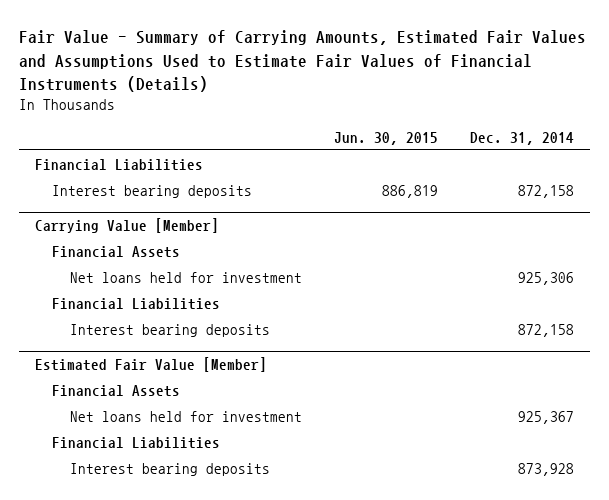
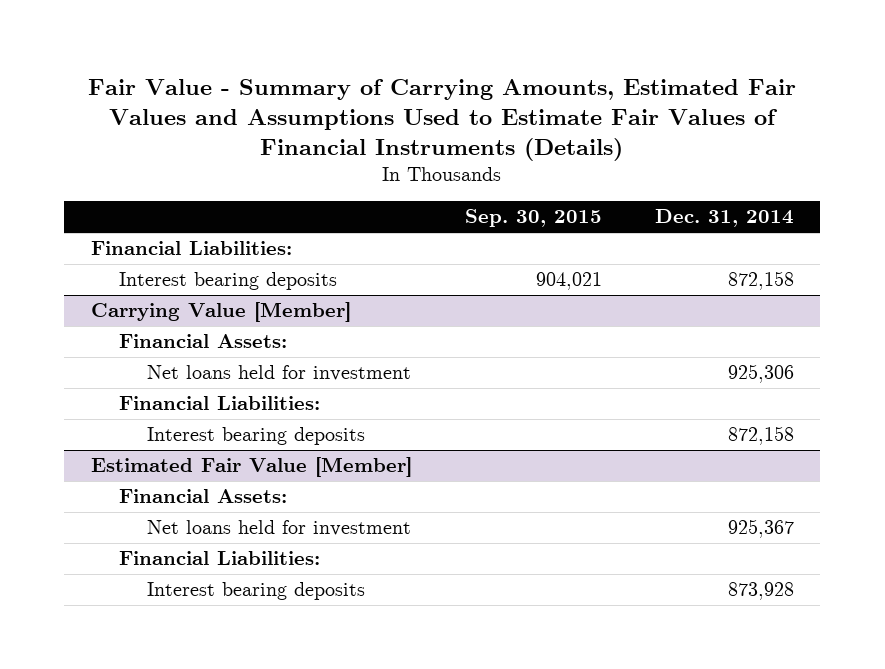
[333,131,438,145] Jun. 30, 2015 -> none
none -> [464,209,602,228] Sep. 30, 2015
[35,158,204,171] Financial Liabilities -> [90,241,292,256] Financial Liabilities:
[52,245,181,258] Financial Assets -> [118,334,287,349] Financial Assets:
[52,297,221,310] Financial Liabilities -> [118,396,320,411] Financial Liabilities:
[52,384,181,397] Financial Assets -> [118,489,287,504] Financial Assets:
[52,436,221,449] Financial Liabilities -> [118,551,320,566] Financial Liabilities:

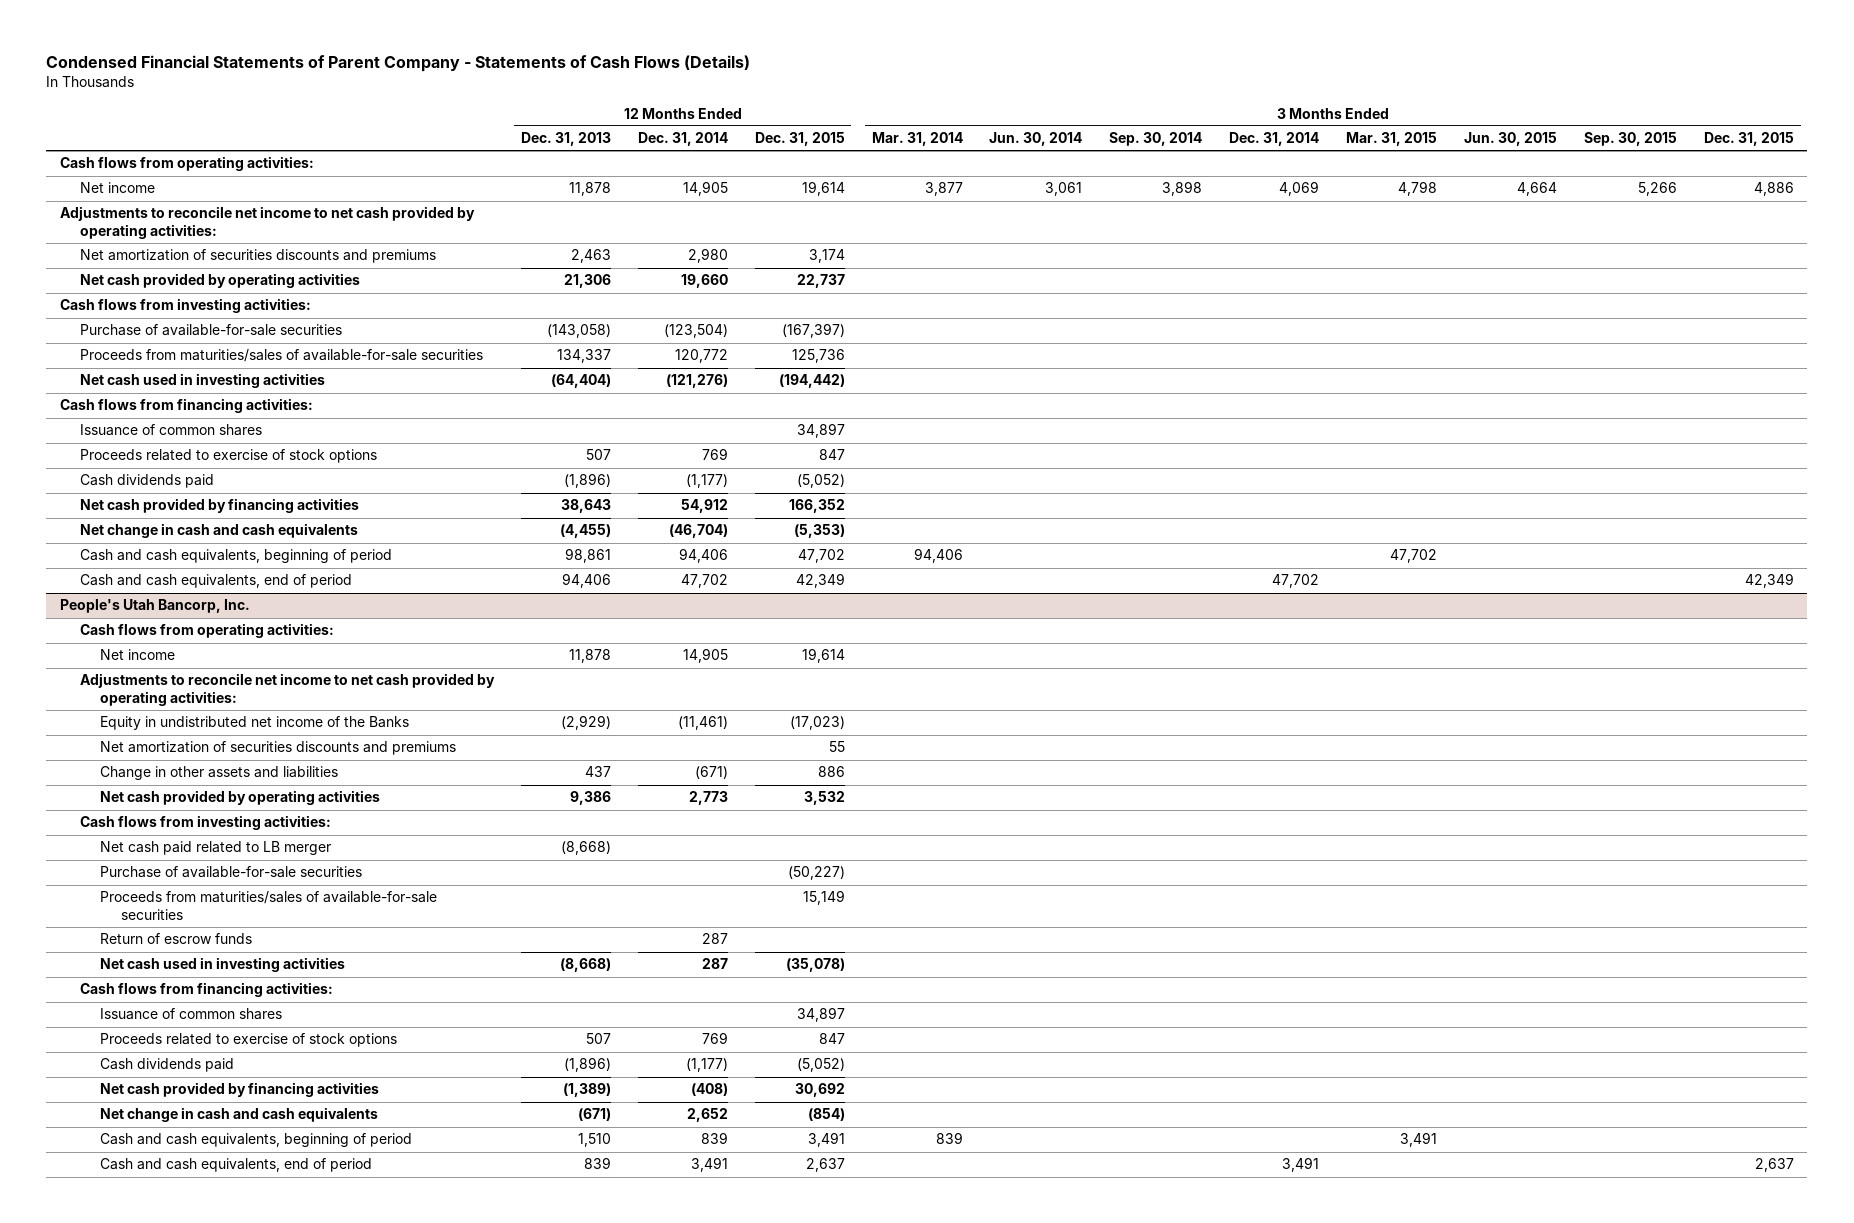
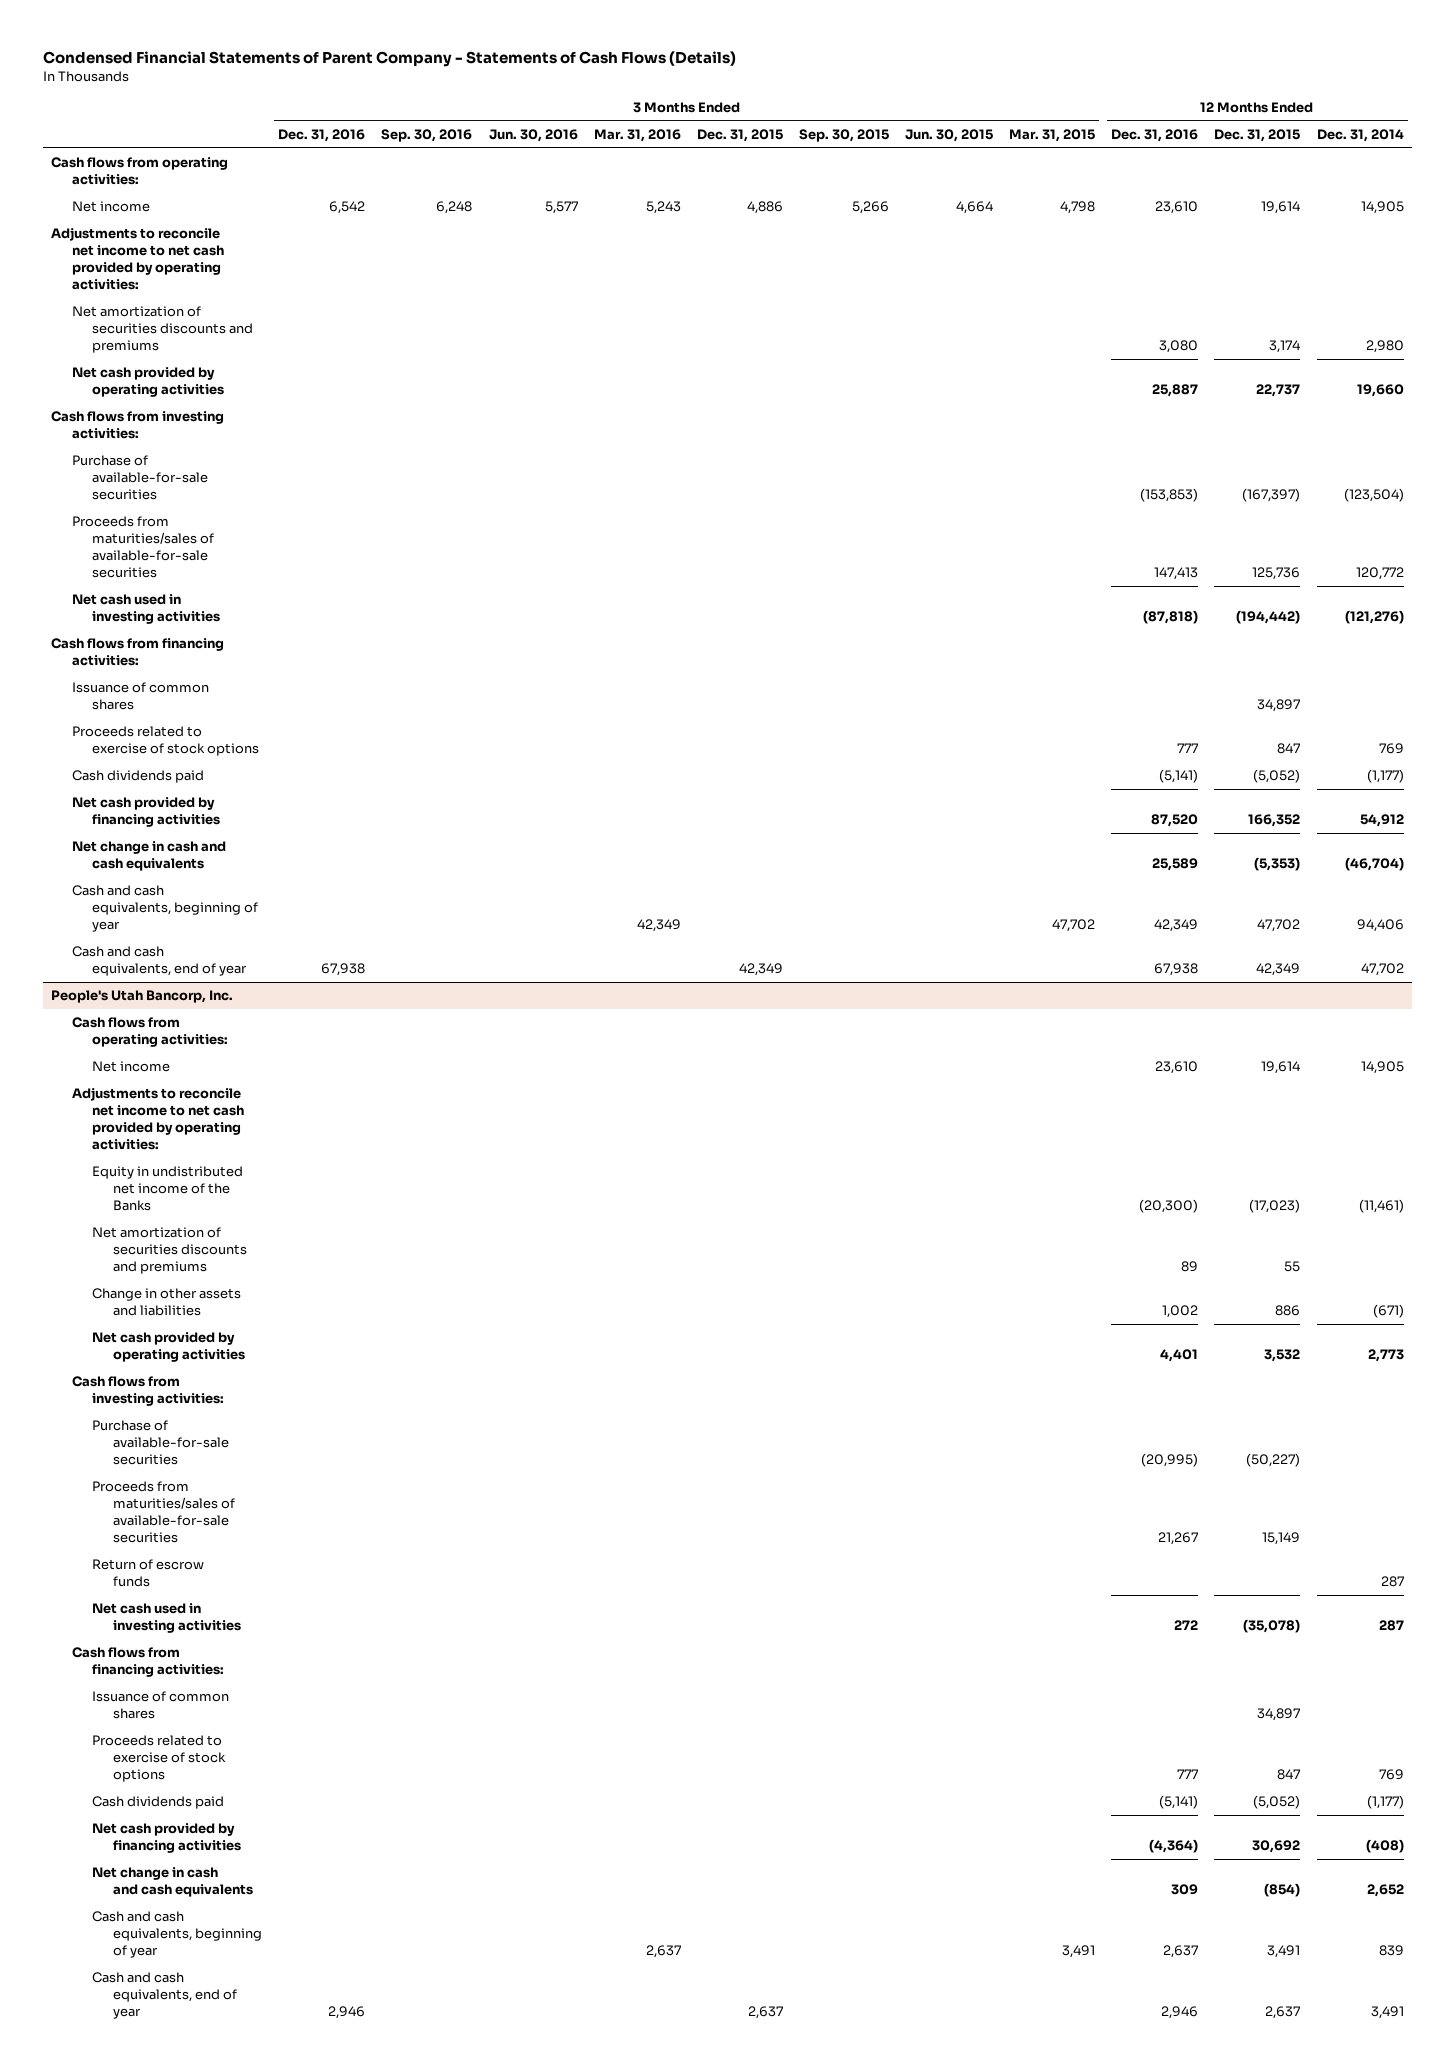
[520,132,611,147] Dec. 31, 2013 -> none
[871,132,963,147] Mar. 31, 2014 -> none
[989,132,1083,147] Jun. 30, 2014 -> none
[1109,132,1203,147] Sep. 30, 2014 -> none
[1229,132,1320,147] Dec. 31, 2014 -> none
none -> [278,129,366,143] Dec. 31, 2016
none -> [381,129,473,143] Sep. 30, 2016
none -> [488,129,578,143] Jun. 30, 2016
none -> [593,129,681,143] Mar. 31, 2016
none -> [1111,129,1199,143] Dec. 31, 2016
[80,549,393,564] Cash and cash equivalents, beginning of period -> [71,885,259,933] Cash and cash equivalents, beginning of year
[80,574,353,589] Cash and cash equivalents, end of period -> [71,946,248,977] Cash and cash equivalents, end of year
[100,841,332,856] Net cash paid related to LB merger -> none
[100,1133,413,1148] Cash and cash equivalents, beginning of period -> [92,1911,263,1959] Cash and cash equivalents, beginning of year
[100,1158,373,1173] Cash and cash equivalents, end of period -> [92,1972,238,2020] Cash and cash equivalents, end of year

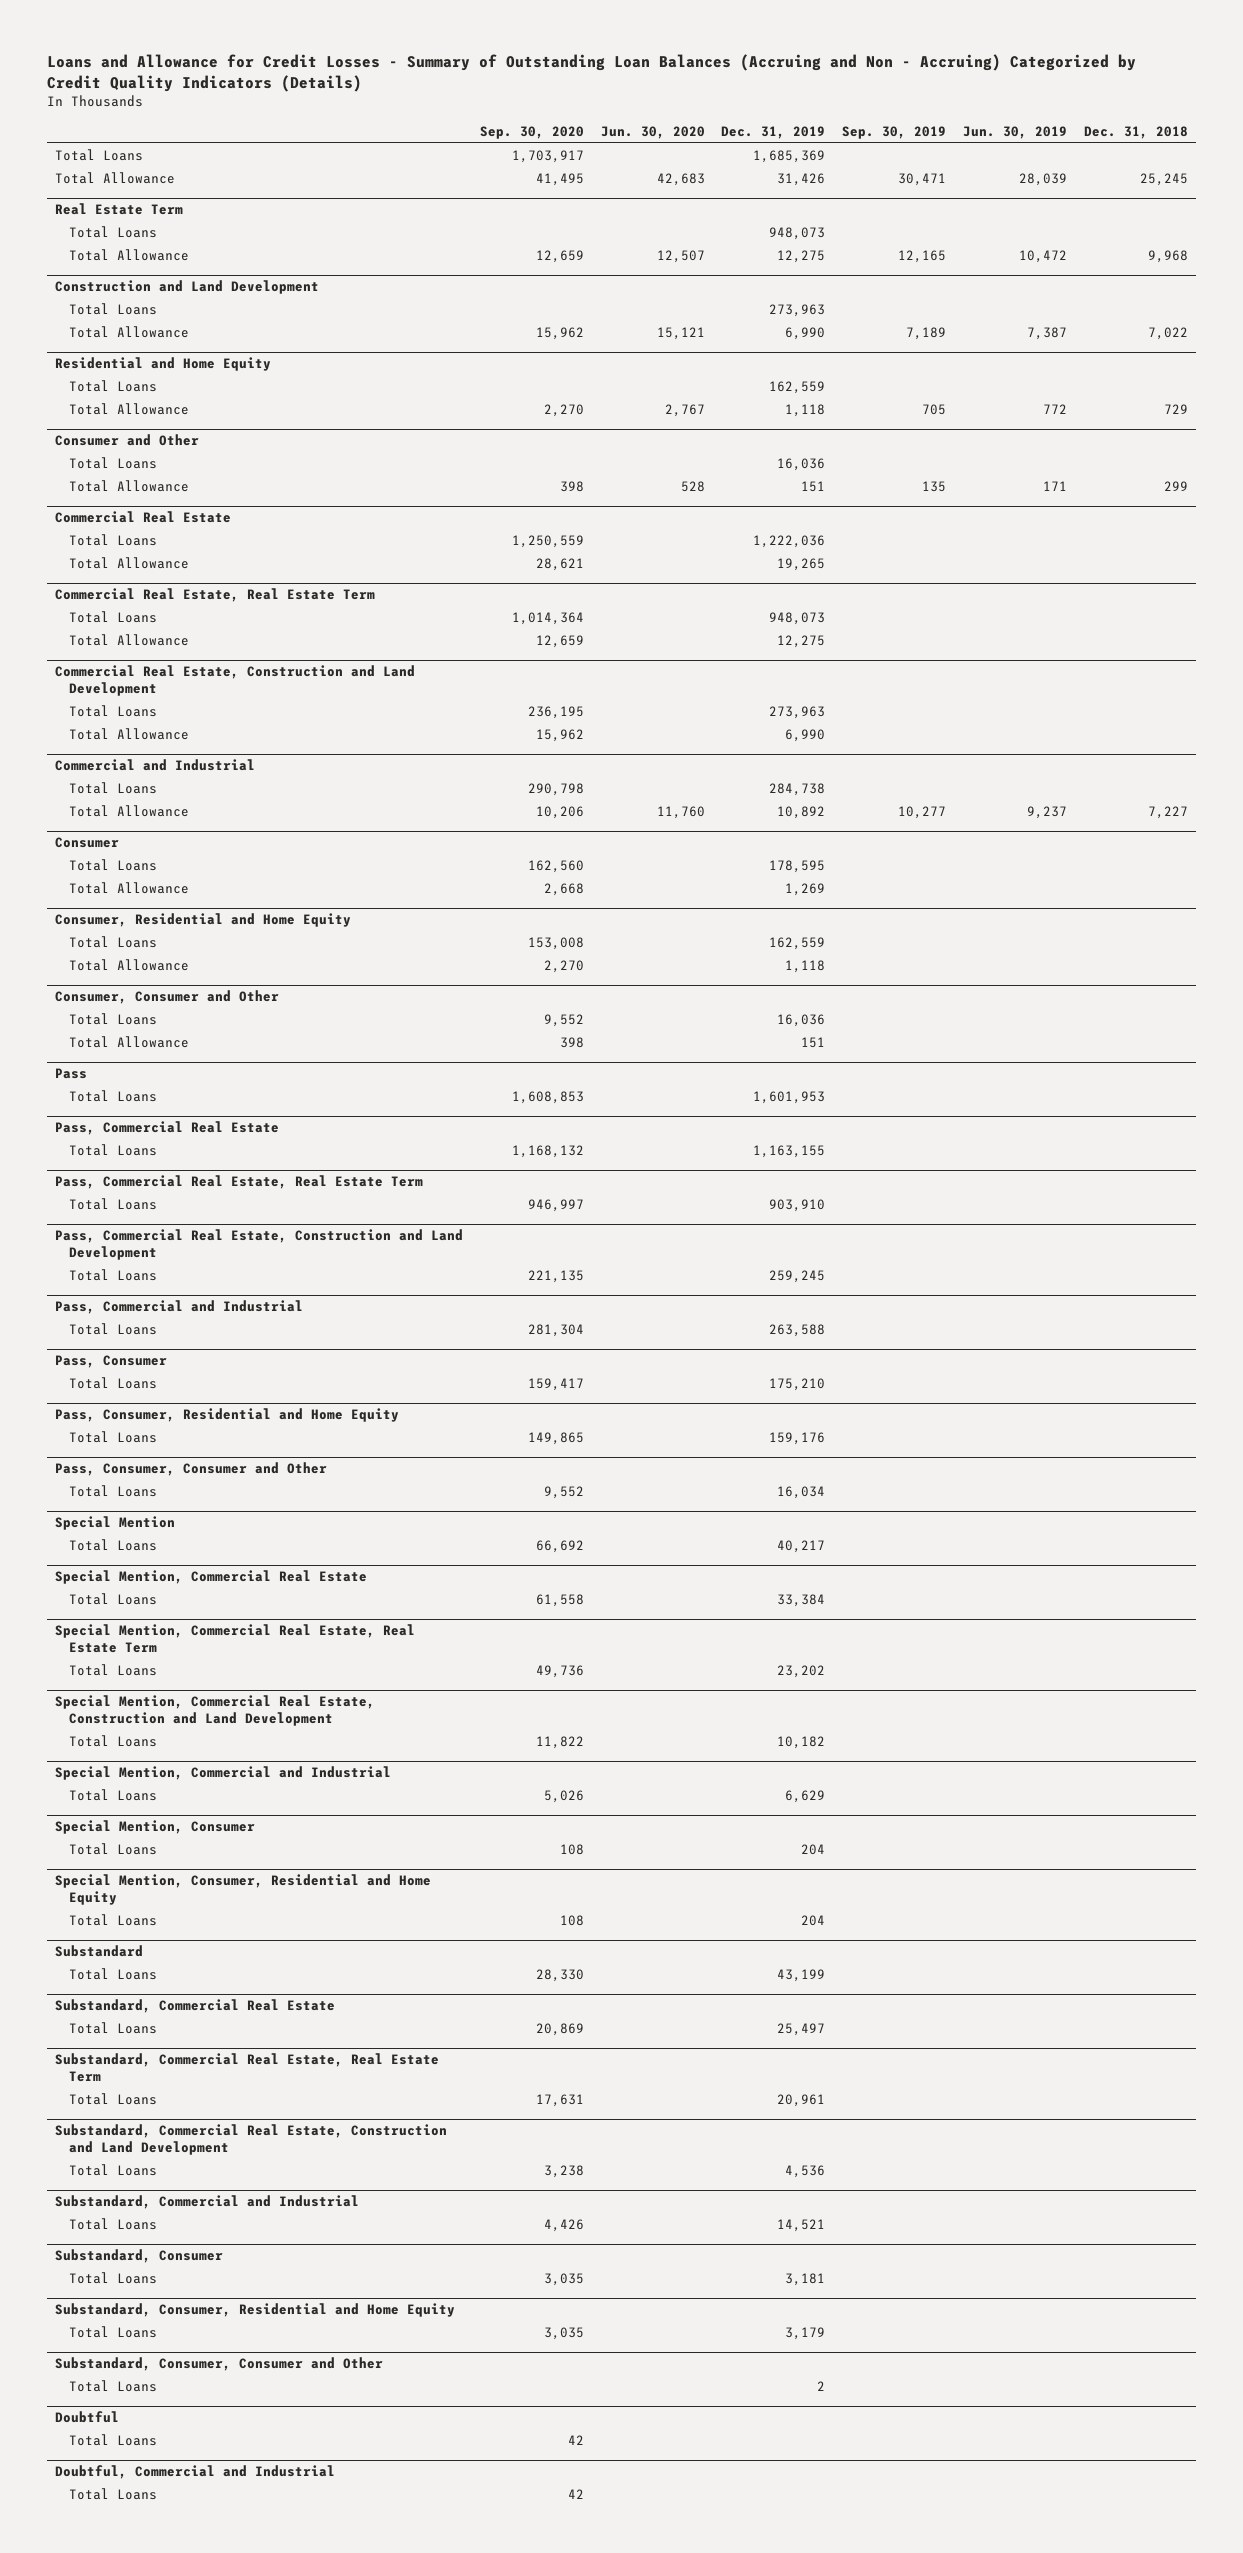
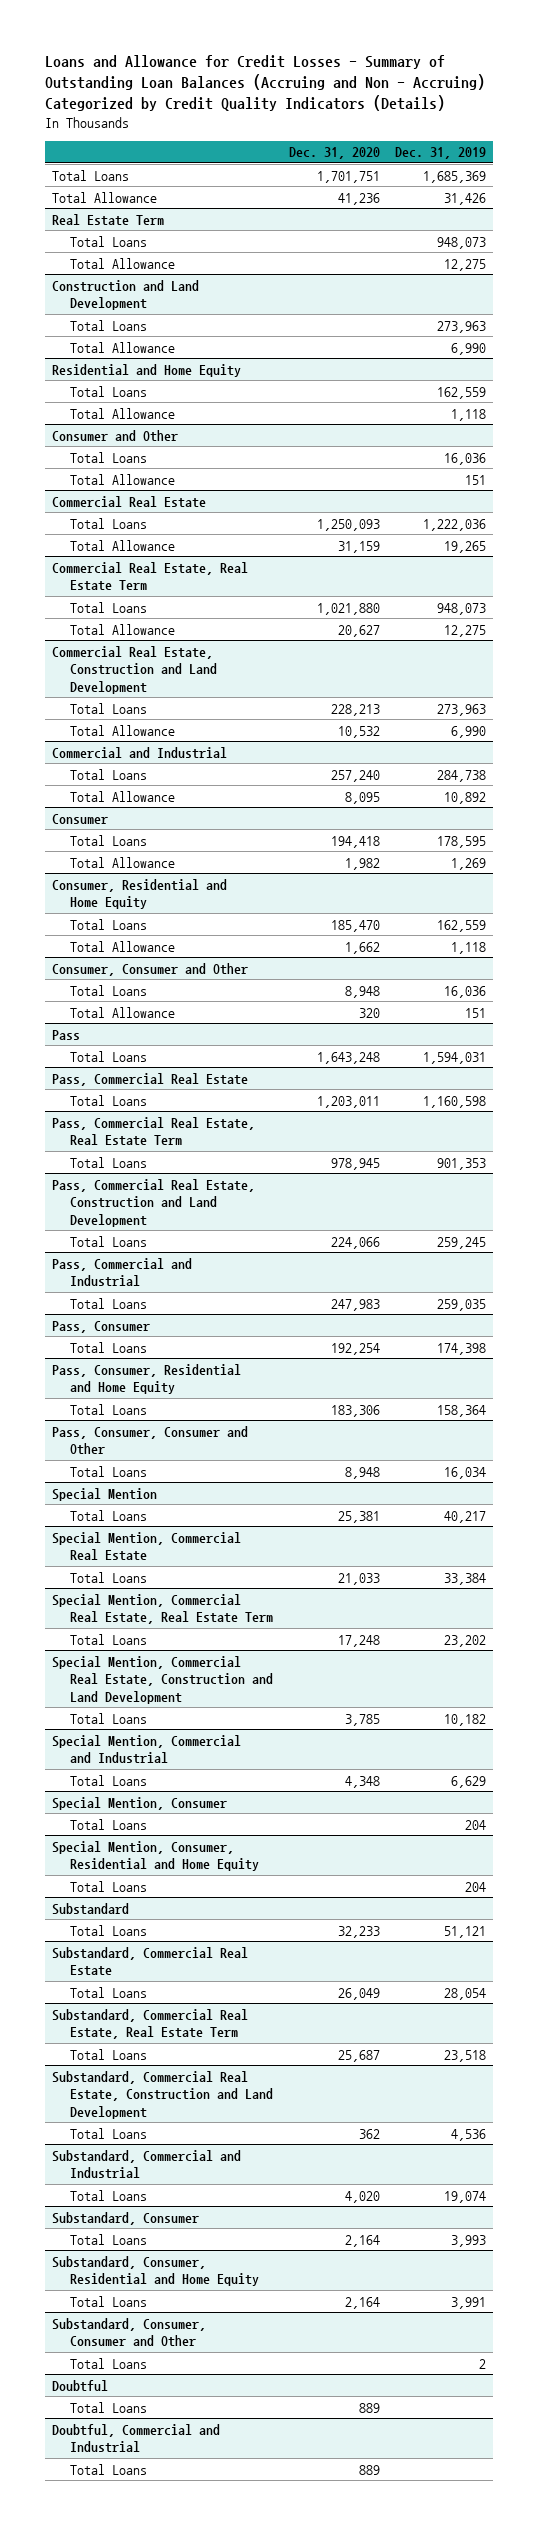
[479,125,584,139] Sep. 30, 2020 -> none
[600,125,705,139] Jun. 30, 2020 -> none
[842,125,947,139] Sep. 30, 2019 -> none
[963,125,1068,139] Jun. 30, 2019 -> none
[1083,125,1188,139] Dec. 31, 2018 -> none
none -> [288,147,380,160] Dec. 31, 2020
[753,1091,826,1105] 1,601,953 -> [422,1051,486,1064] 1,594,031
[753,1145,826,1159] 1,163,155 -> [422,1095,486,1108] 1,160,598
[769,1199,826,1213] 903,910 -> [436,1157,486,1170] 901,353
[769,1324,826,1338] 263,588 -> [436,1298,486,1311] 259,035
[769,1378,826,1392] 175,210 -> [436,1342,486,1355] 174,398
[769,1432,826,1446] 159,176 -> [436,1404,486,1417] 158,364
[777,1969,826,1983] 43,199 -> [443,1925,486,1938] 51,121
[777,2023,826,2037] 25,497 -> [443,1987,486,2000] 28,054
[777,2094,826,2108] 20,961 -> [443,2049,486,2062] 23,518
[777,2219,826,2233] 14,521 -> [443,2190,486,2203] 19,074
[785,2273,826,2287] 3,181 -> [450,2234,486,2247] 3,993
[785,2327,826,2341] 3,179 -> [450,2296,486,2309] 3,991

